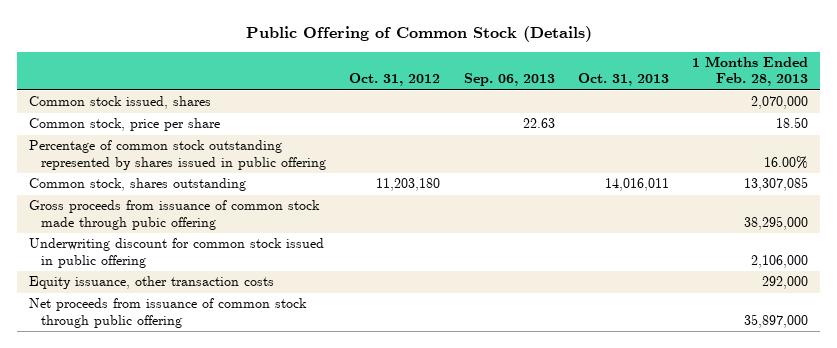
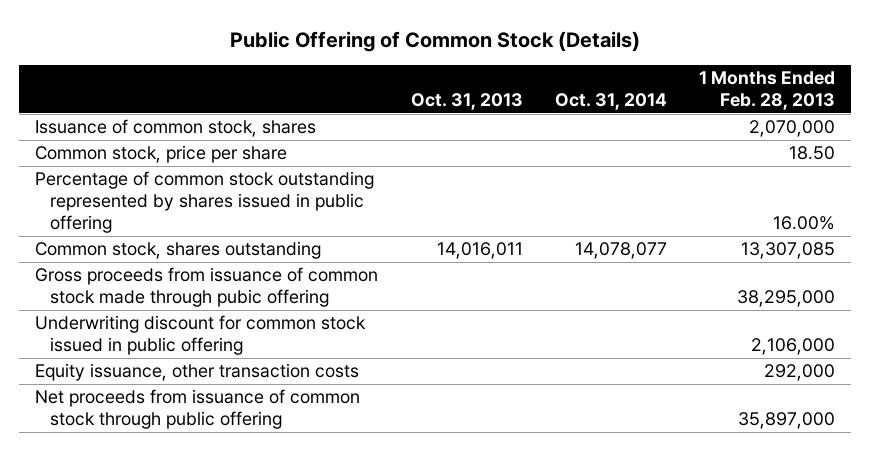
[349,73,441,87] Oct. 31, 2012 -> none
[463,73,555,87] Sep. 06, 2013 -> none
none -> [554,93,667,111] Oct. 31, 2014
[29,96,212,110] Common stock issued, shares -> [35,119,317,138] Issuance of common stock, shares

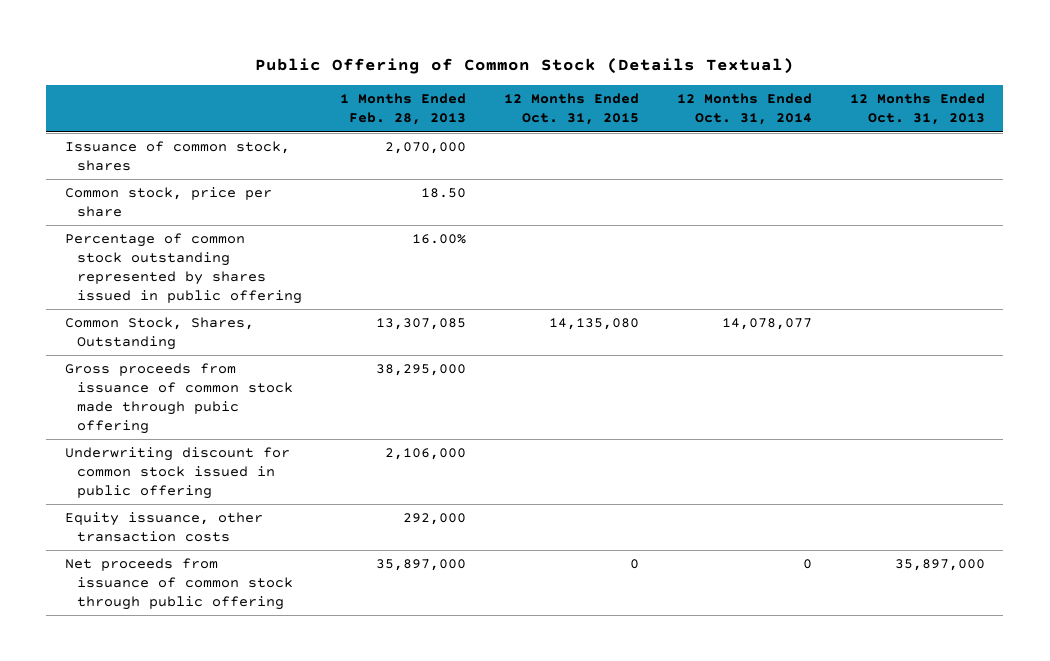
[230,30,641,52] Public Offering of Common Stock (Details) -> [254,57,794,74] Public Offering of Common Stock (Details Textual)
[410,93,523,111] Oct. 31, 2013 -> none
[554,93,667,111] Oct. 31, 2014 -> none
none -> [503,93,639,126] 12 Months Ended Oct. 31, 2015
none -> [676,93,812,126] 12 Months Ended Oct. 31, 2014
none -> [849,93,985,126] 12 Months Ended Oct. 31, 2013
[35,241,322,260] Common stock, shares outstanding -> [65,317,255,351] Common Stock, Shares, Outstanding

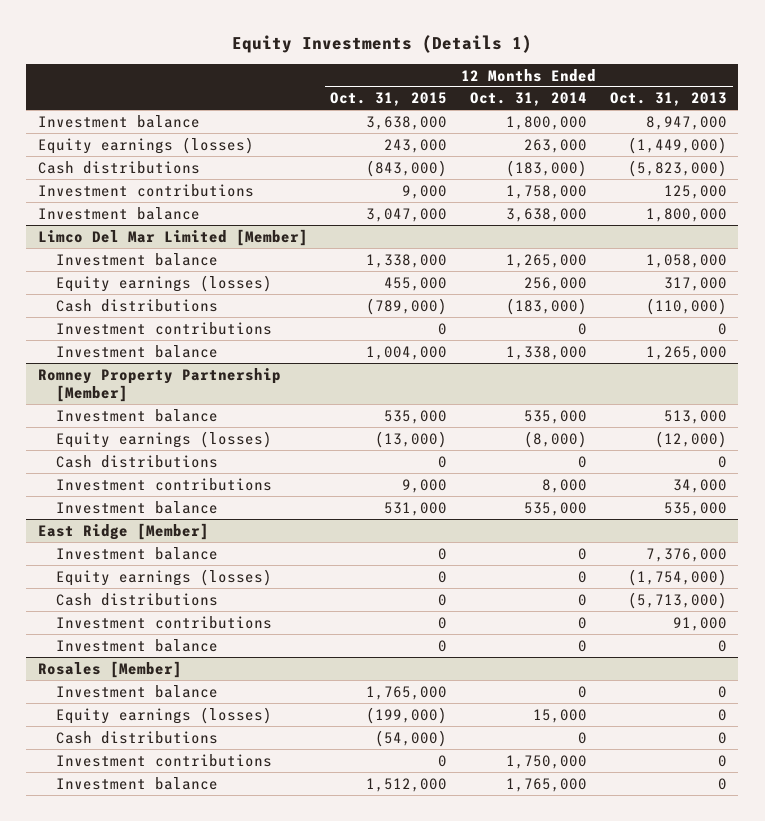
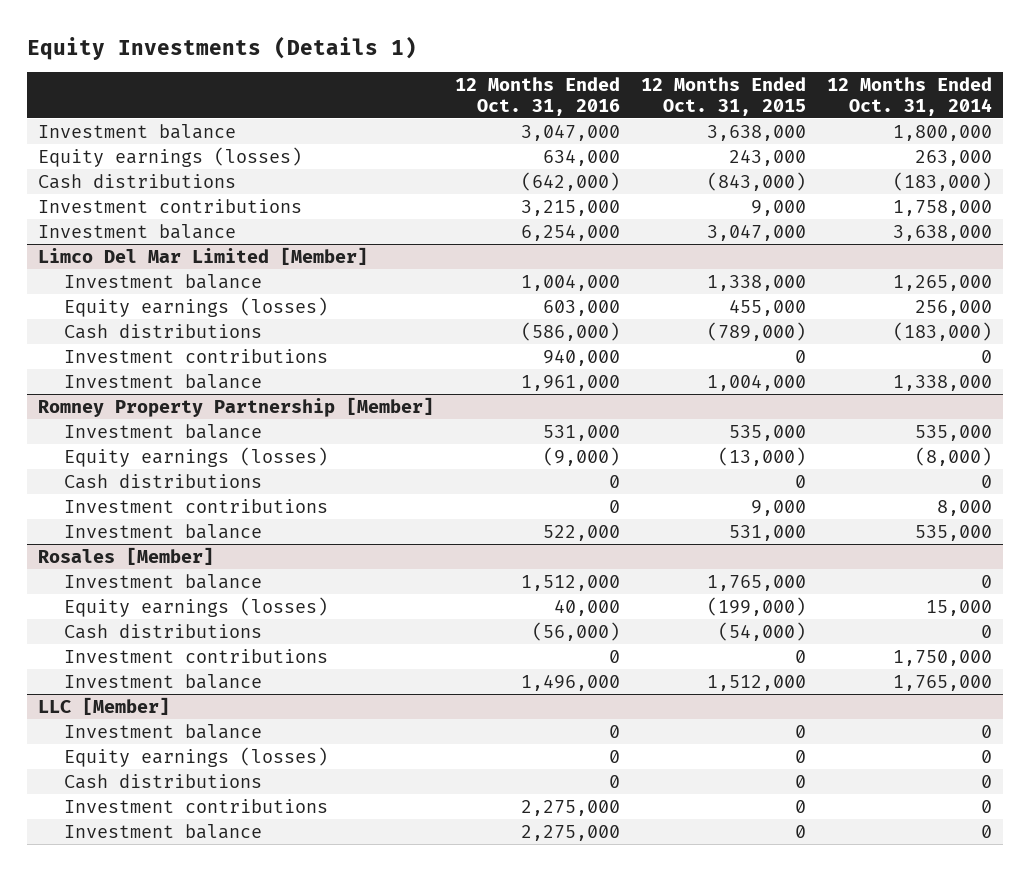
[609,92,727,107] Oct. 31, 2013 -> none
none -> [454,77,620,116] 12 Months Ended Oct. 31, 2016
[37,522,209,540] East Ridge [Member] -> none
[56,546,219,560] Investment balance -> none
[56,568,273,586] Equity earnings (losses) -> none
[56,592,219,606] Cash distributions -> none
[56,615,273,629] Investment contributions -> none
[56,638,219,652] Investment balance -> none
none -> [37,696,170,715] LLC [Member]
none -> [64,723,263,739] Investment balance
none -> [64,746,329,767] Equity earnings (losses)
none -> [64,773,263,789] Cash distributions
none -> [64,798,329,813] Investment contributions
none -> [64,823,263,839] Investment balance

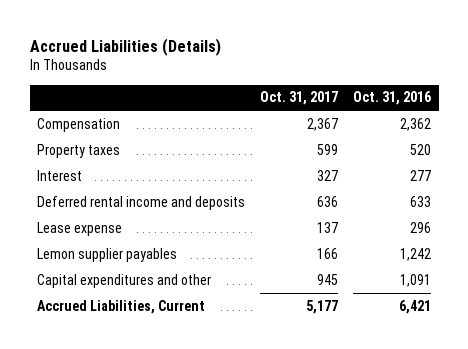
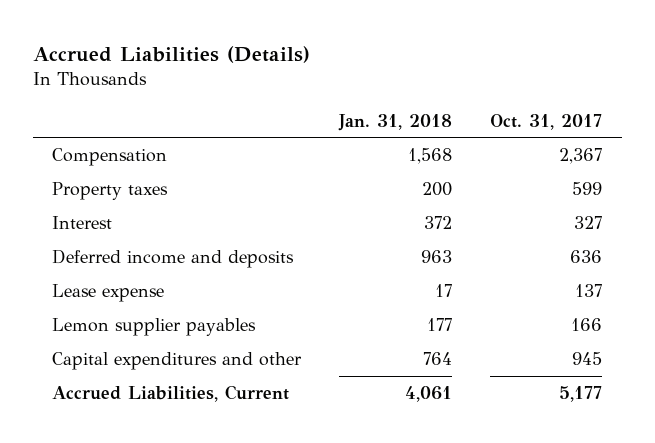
[353,91,432,106] Oct. 31, 2016 -> none
none -> [338,113,453,131] Jan. 31, 2018
[37,195,246,210] Deferred rental income and deposits -> [52,249,295,269] Deferred income and deposits

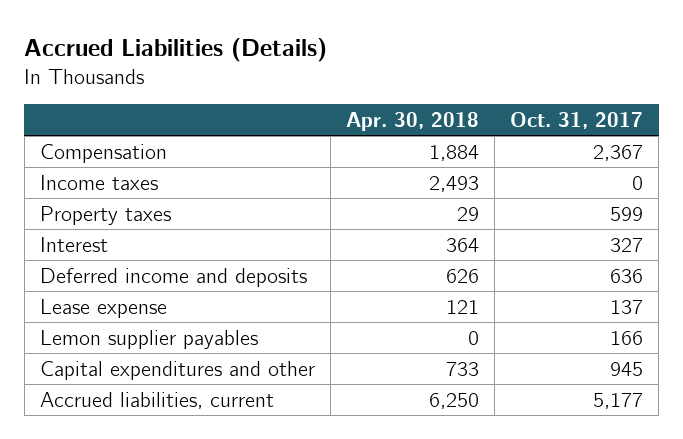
[338,113,453,131] Jan. 31, 2018 -> none
none -> [346,111,480,131] Apr. 30, 2018
none -> [39,174,158,190] Income taxes
[52,385,290,403] Accrued Liabilities, Current -> [39,391,274,409] Accrued liabilities, current

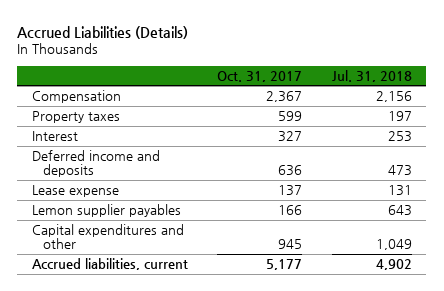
[346,111,480,131] Apr. 30, 2018 -> none
none -> [331,69,412,82] Jul. 31, 2018
[39,174,158,190] Income taxes -> none

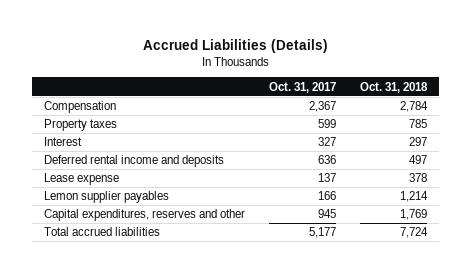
[331,69,412,82] Jul. 31, 2018 -> none
none -> [360,81,429,93] Oct. 31, 2018
[32,150,161,178] Deferred income and deposits -> [44,155,225,168] Deferred rental income and deposits
[32,224,185,250] Capital expenditures and other -> [44,209,246,222] Capital expenditures, reserves and other
[32,258,189,271] Accrued liabilities, current -> [44,227,161,237] Total accrued liabilities

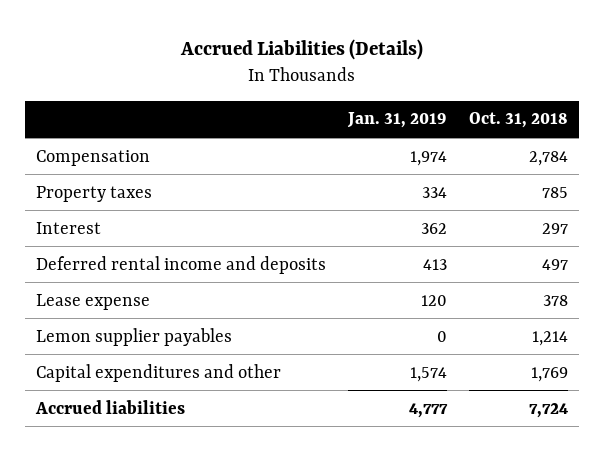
[269,81,337,93] Oct. 31, 2017 -> none
none -> [347,112,448,129] Jan. 31, 2019
[44,209,246,222] Capital expenditures, reserves and other -> [36,363,282,382] Capital expenditures and other
[44,227,161,237] Total accrued liabilities -> [35,399,186,414] Accrued liabilities

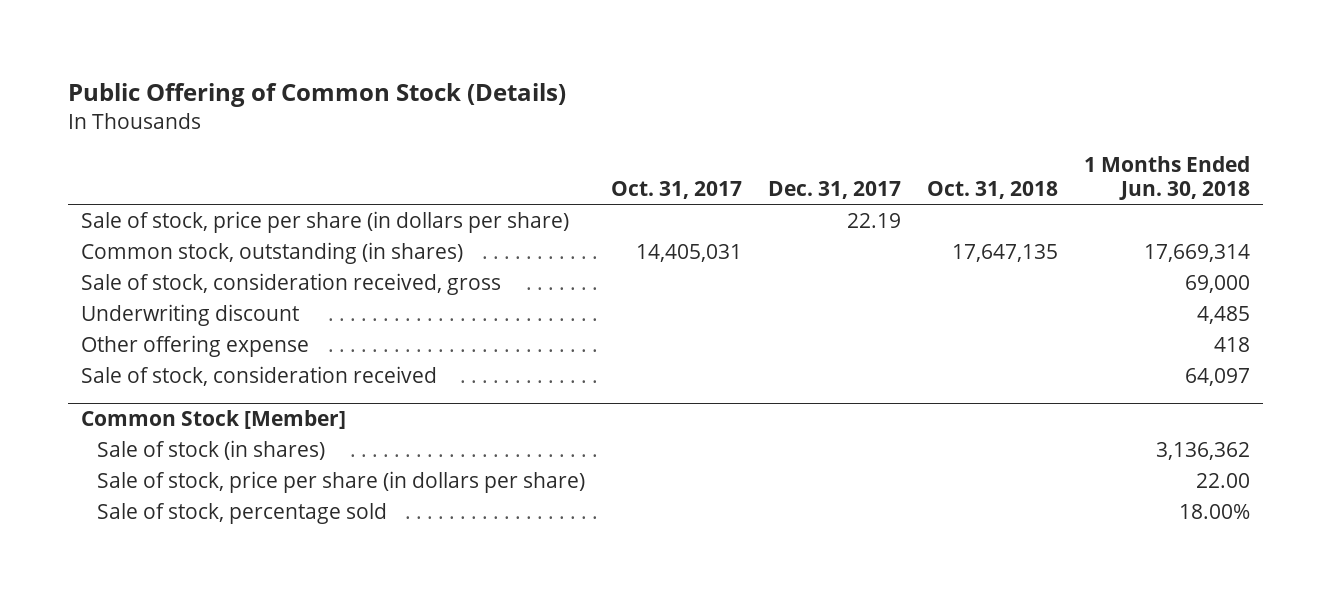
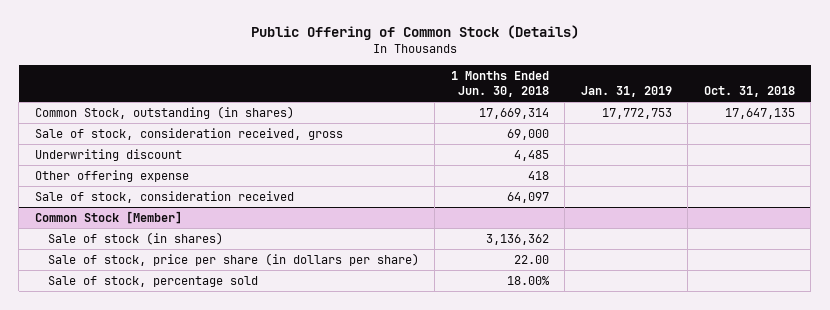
[610,181,742,200] Oct. 31, 2017 -> none
[767,181,901,200] Dec. 31, 2017 -> none
none -> [580,86,672,98] Jan. 31, 2019
[81,210,570,233] Sale of stock, price per share (in dollars per share) -> none
[81,241,464,264] Common stock, outstanding (in shares) -> [34,105,294,119] Common Stock, outstanding (in shares)

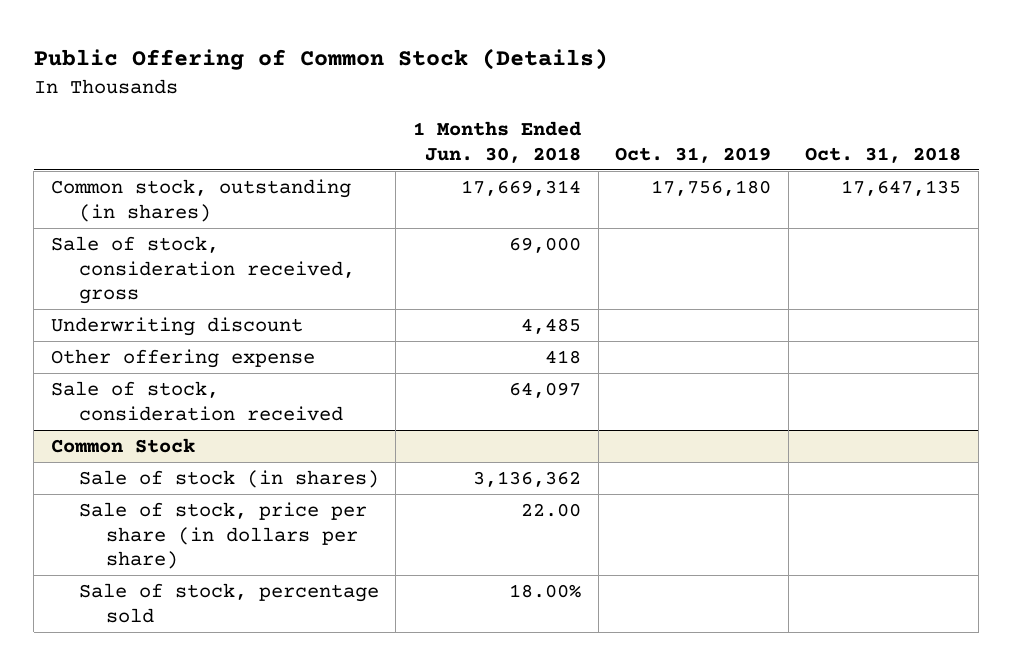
[580,86,672,98] Jan. 31, 2019 -> none
none -> [615,146,772,163] Oct. 31, 2019
[34,105,294,119] Common Stock, outstanding (in shares) -> [50,179,351,222] Common stock, outstanding (in shares)
[34,210,182,224] Common Stock [Member] -> [50,438,195,454] Common Stock

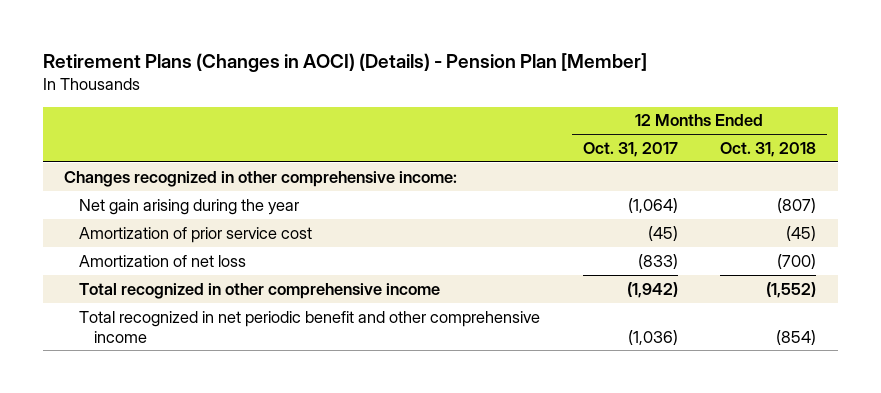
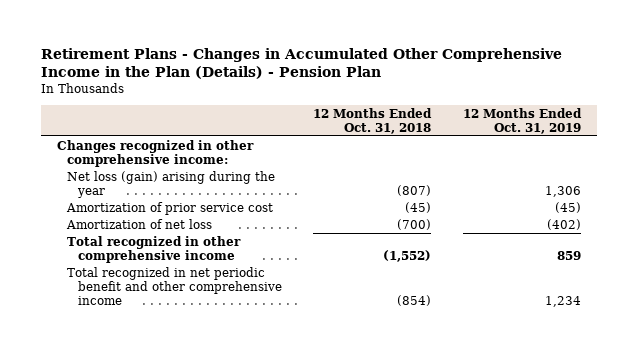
[42,53,647,73] Retirement Plans (Changes in AOCI) (Details) - Pension Plan [Member] -> [40,48,562,80] Retirement Plans - Changes in Accumulated Other Comprehensive Income in the Plan (Details) - Pension Plan
[582,142,678,158] Oct. 31, 2017 -> none
none -> [462,107,582,134] 12 Months Ended Oct. 31, 2019
[79,198,300,215] Net gain arising during the year -> [67,170,276,198] Net loss (gain) arising during the year

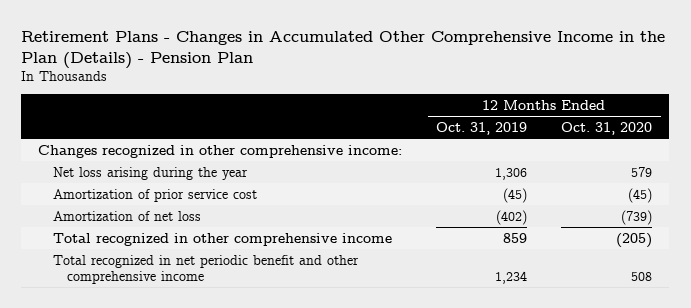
[313,107,433,134] 12 Months Ended Oct. 31, 2018 -> none
none -> [561,121,653,135] Oct. 31, 2020
[67,170,276,198] Net loss (gain) arising during the year -> [52,166,248,180] Net loss arising during the year

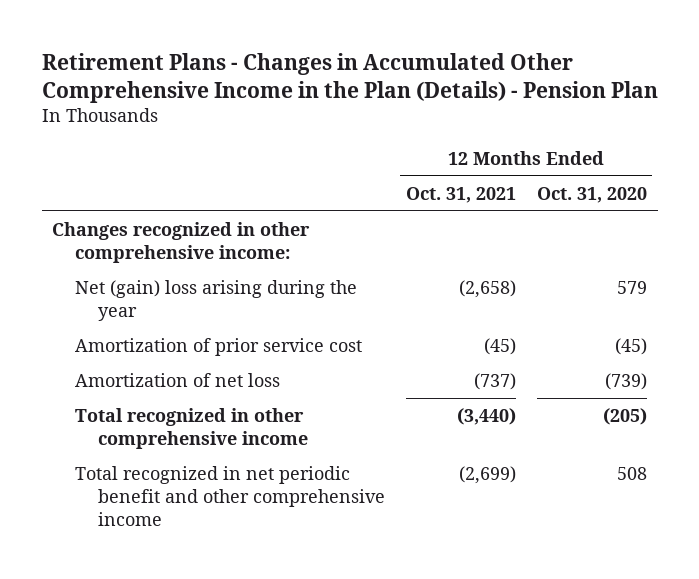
[436,121,528,135] Oct. 31, 2019 -> none
none -> [405,186,516,203] Oct. 31, 2021
[52,166,248,180] Net loss arising during the year -> [74,280,357,321] Net (gain) loss arising during the year

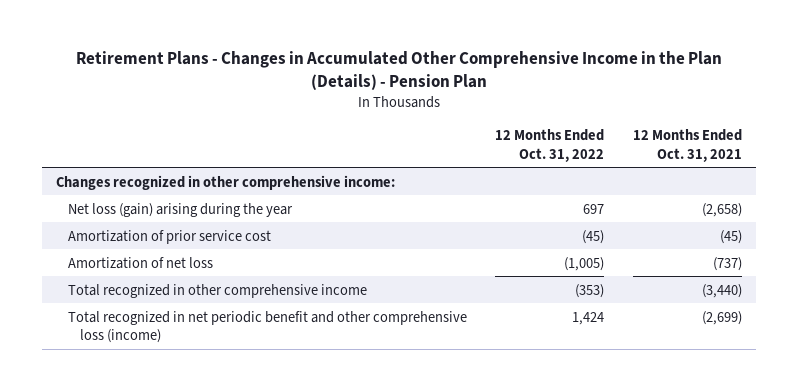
[537,186,648,203] Oct. 31, 2020 -> none
none -> [495,129,605,162] 12 Months Ended Oct. 31, 2022
[74,280,357,321] Net (gain) loss arising during the year -> [67,202,293,217] Net loss (gain) arising during the year
[74,466,385,526] Total recognized in net periodic benefit and other comprehensive income -> [67,310,467,343] Total recognized in net periodic benefit and other comprehensive loss (income)

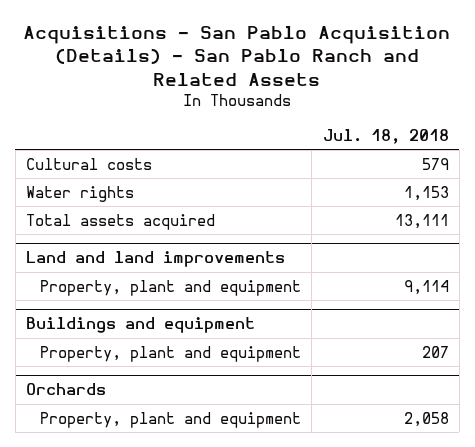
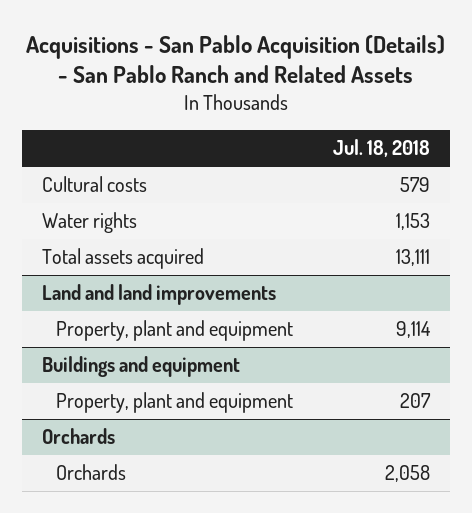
[39,411,301,428] Property, plant and equipment -> [56,464,127,481] Orchards

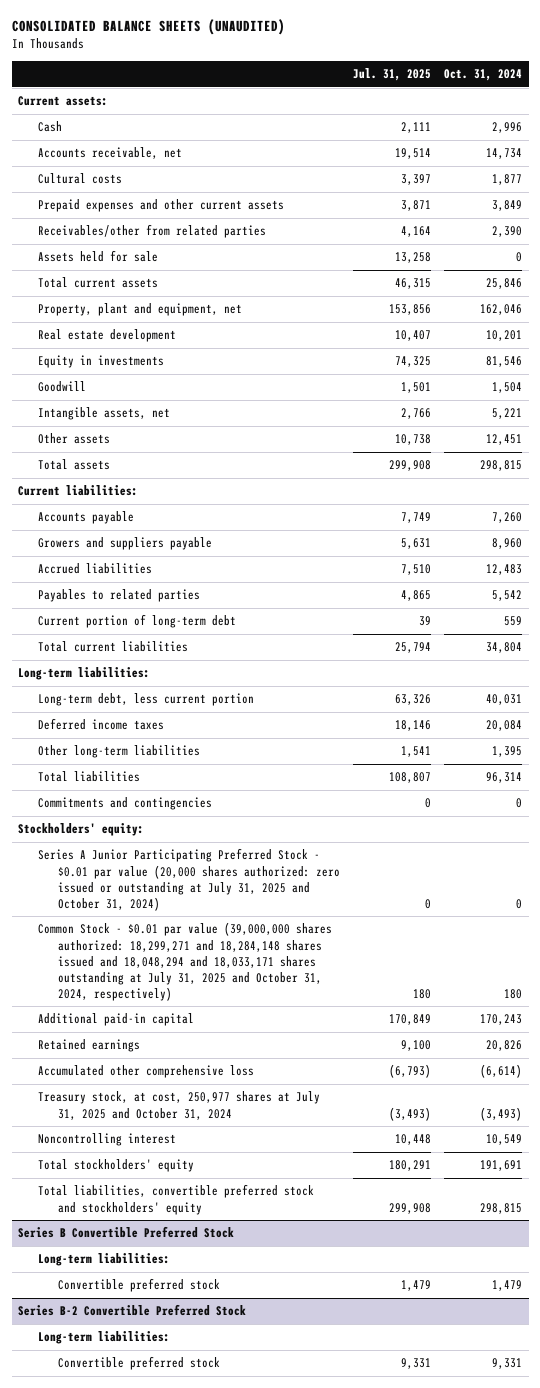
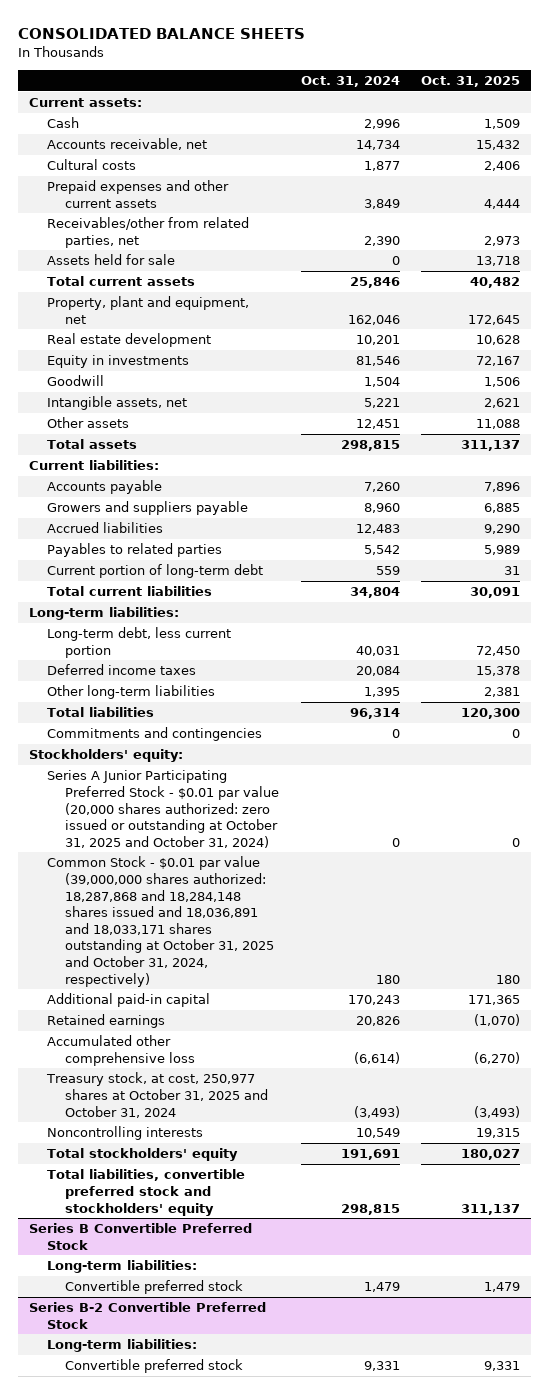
[11,19,285,36] CONSOLIDATED BALANCE SHEETS (UNAUDITED) -> [18,27,306,39] CONSOLIDATED BALANCE SHEETS
[353,68,432,82] Jul. 31, 2025 -> none
none -> [421,76,521,88] Oct. 31, 2025
[38,224,267,239] Receivables/other from related parties -> [47,217,250,248] Receivables/other from related parties, net
[38,848,341,911] Series A Junior Participating Preferred Stock - $0.01 par value (20,000 shares authorized: zero issued or outstanding at July 31, 2025 and October 31, 2024) -> [47,770,279,848] Series A Junior Participating Preferred Stock - $0.01 par value (20,000 shares authorized: zero issued or outstanding at October 31, 2025 and October 31, 2024)
[38,922,333,1001] Common Stock - $0.01 par value (39,000,000 shares authorized: 18,299,271 and 18,284,148 shares issued and 18,048,294 and 18,033,171 shares outstanding at July 31, 2025 and October 31, 2024, respectively) -> [47,856,274,987] Common Stock - $0.01 par value (39,000,000 shares authorized: 18,287,868 and 18,284,148 shares issued and 18,036,891 and 18,033,171 shares outstanding at October 31, 2025 and October 31, 2024, respectively)
[38,1091,321,1120] Treasury stock, at cost, 250,977 shares at July 31, 2025 and October 31, 2024 -> [46,1072,268,1118] Treasury stock, at cost, 250,977 shares at October 31, 2025 and October 31, 2024
[38,1133,177,1147] Noncontrolling interest -> [47,1126,204,1141] Noncontrolling interests

